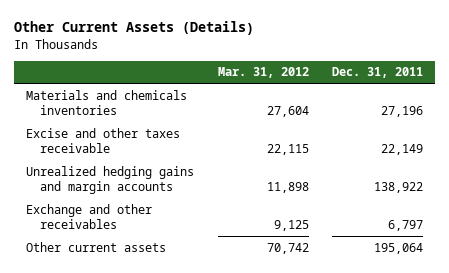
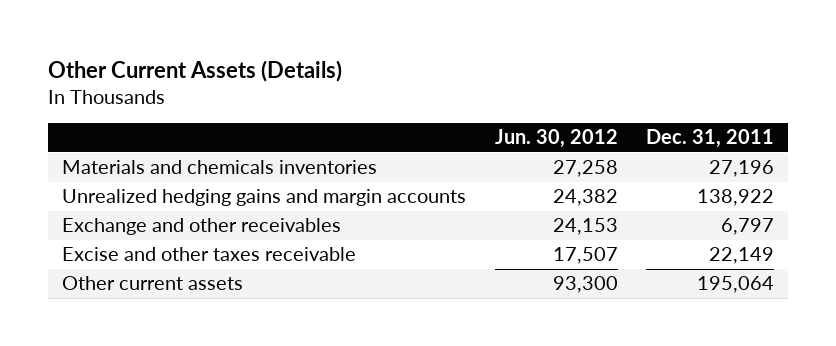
[217,67,309,79] Mar. 31, 2012 -> none
none -> [494,129,618,149] Jun. 30, 2012
[25,127,180,154] Excise and other taxes receivable -> [62,247,357,262] Excise and other taxes receivable

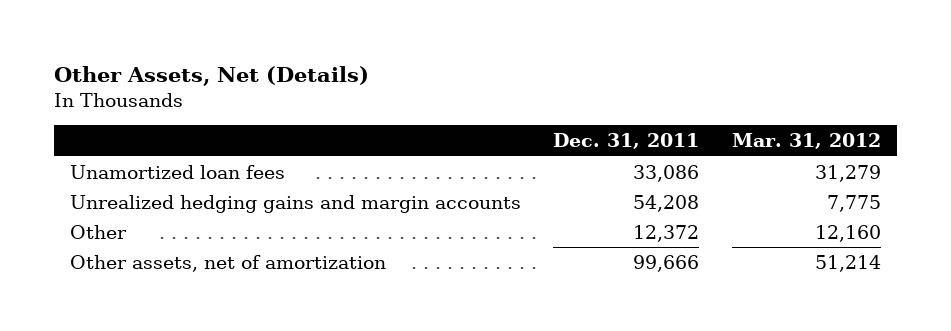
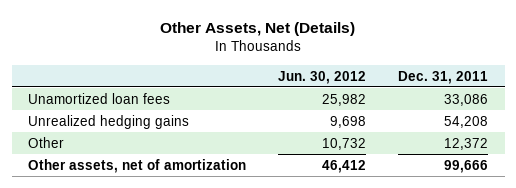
[731,133,881,150] Mar. 31, 2012 -> none
none -> [278,70,367,84] Jun. 30, 2012
[69,194,521,213] Unrealized hedging gains and margin accounts -> [28,114,190,129] Unrealized hedging gains

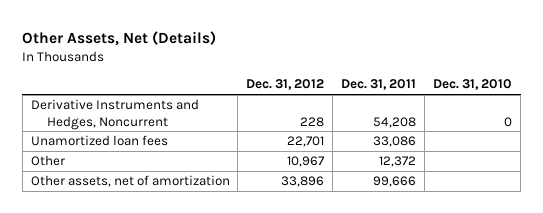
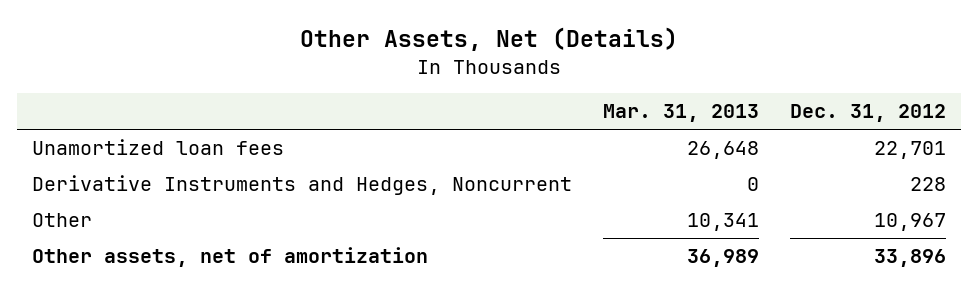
[341,79,417,91] Dec. 31, 2011 -> none
[433,79,513,91] Dec. 31, 2010 -> none
none -> [603,104,760,123] Mar. 31, 2013
[30,99,199,130] Derivative Instruments and Hedges, Noncurrent -> [32,174,573,195] Derivative Instruments and Hedges, Noncurrent

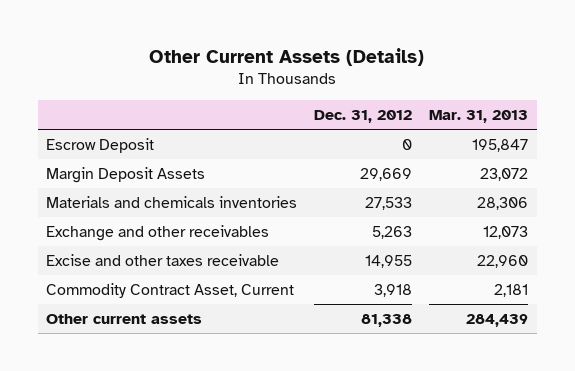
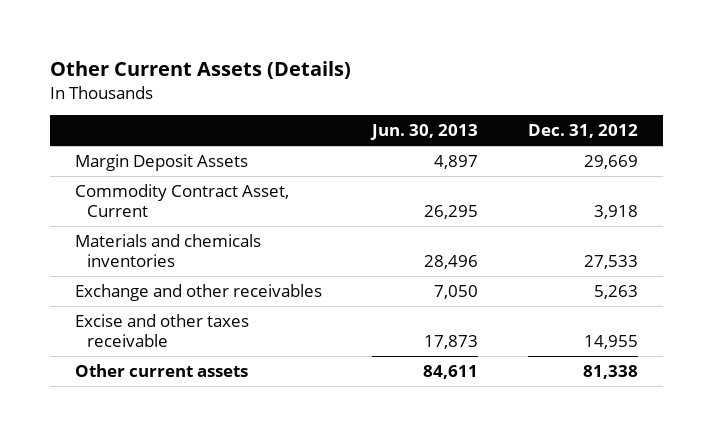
[429,110,529,124] Mar. 31, 2013 -> none
none -> [369,124,478,141] Jun. 30, 2013
[46,137,155,153] Escrow Deposit -> none
[46,282,295,298] Commodity Contract Asset, Current -> [74,184,289,218] Commodity Contract Asset, Current

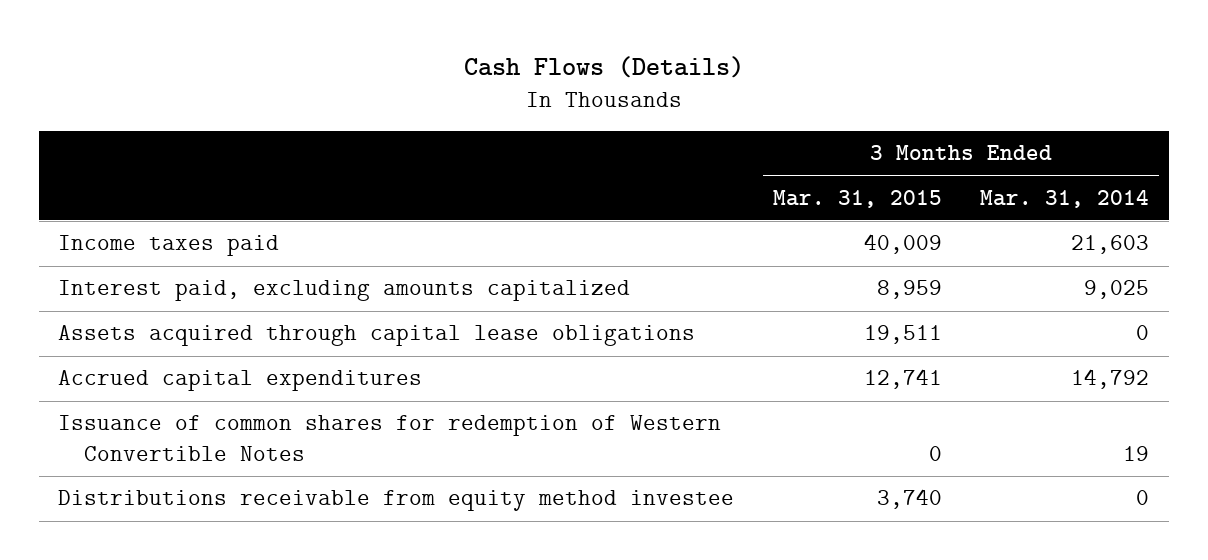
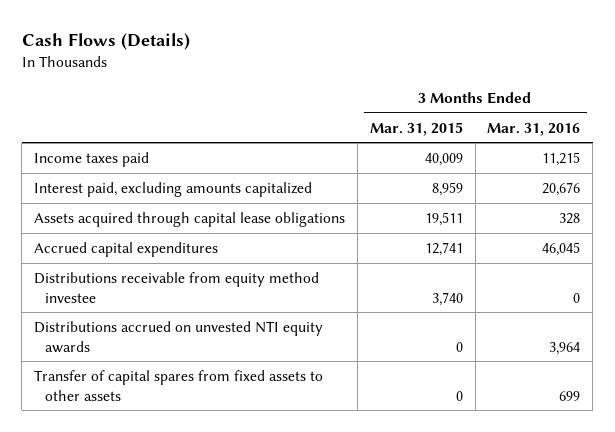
[980,189,1150,208] Mar. 31, 2014 -> none
none -> [487,122,581,136] Mar. 31, 2016
[58,415,722,461] Issuance of common shares for redemption of Western Convertible Notes -> none
none -> [34,320,324,353] Distributions accrued on unvested NTI equity awards
none -> [34,369,324,401] Transfer of capital spares from fixed assets to other assets

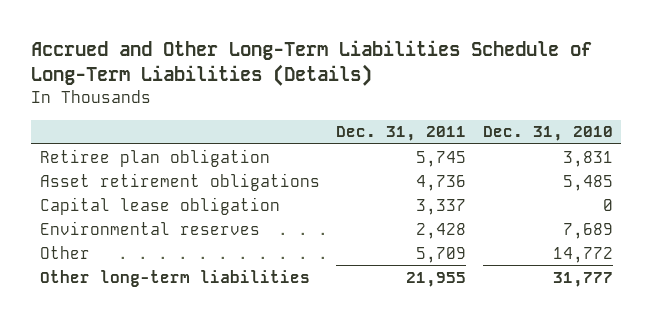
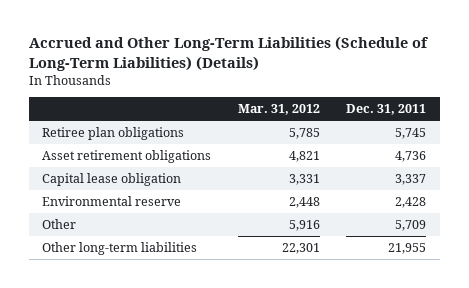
[31,40,593,87] Accrued and Other Long-Term Liabilities Schedule of Long-Term Liabilities (Details) -> [28,36,428,71] Accrued and Other Long-Term Liabilities (Schedule of Long-Term Liabilities) (Details)
[483,126,614,142] Dec. 31, 2010 -> none
none -> [237,104,320,116] Mar. 31, 2012
[39,148,270,167] Retiree plan obligation -> [42,127,185,141] Retiree plan obligations
[39,220,260,235] Environmental reserves -> [42,196,182,207] Environmental reserve

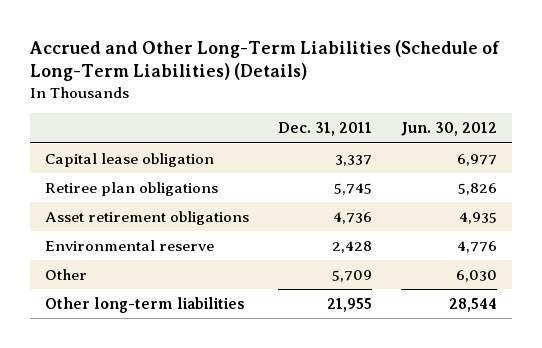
[237,104,320,116] Mar. 31, 2012 -> none
none -> [401,122,498,137] Jun. 30, 2012
[42,173,182,187] Capital lease obligation -> [44,153,214,168] Capital lease obligation

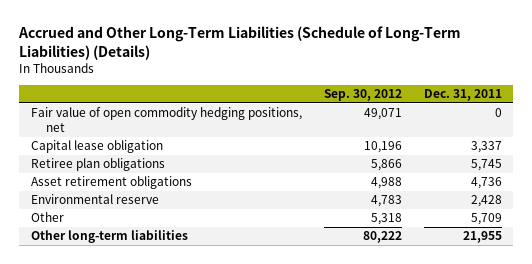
[401,122,498,137] Jun. 30, 2012 -> none
none -> [323,89,402,102] Sep. 30, 2012
none -> [30,107,302,133] Fair value of open commodity hedging positions, net

